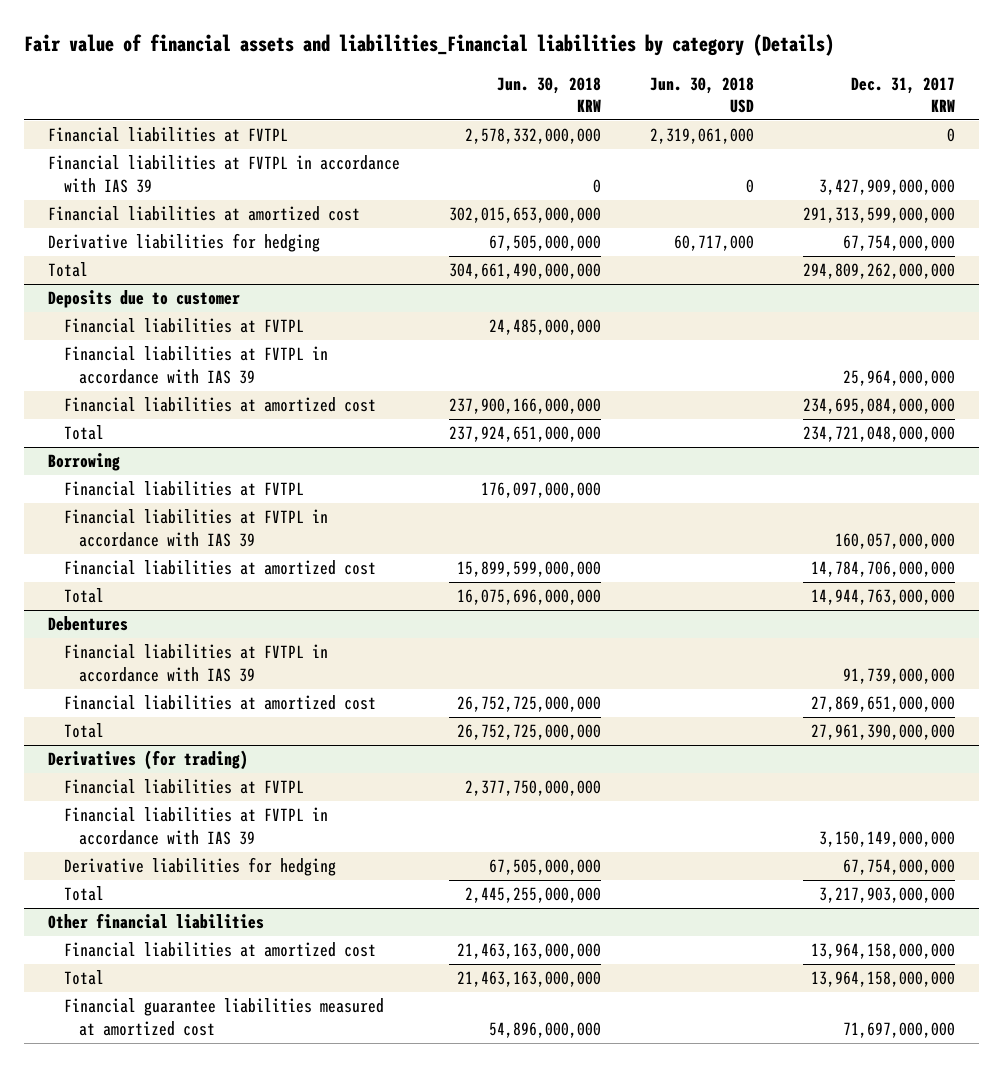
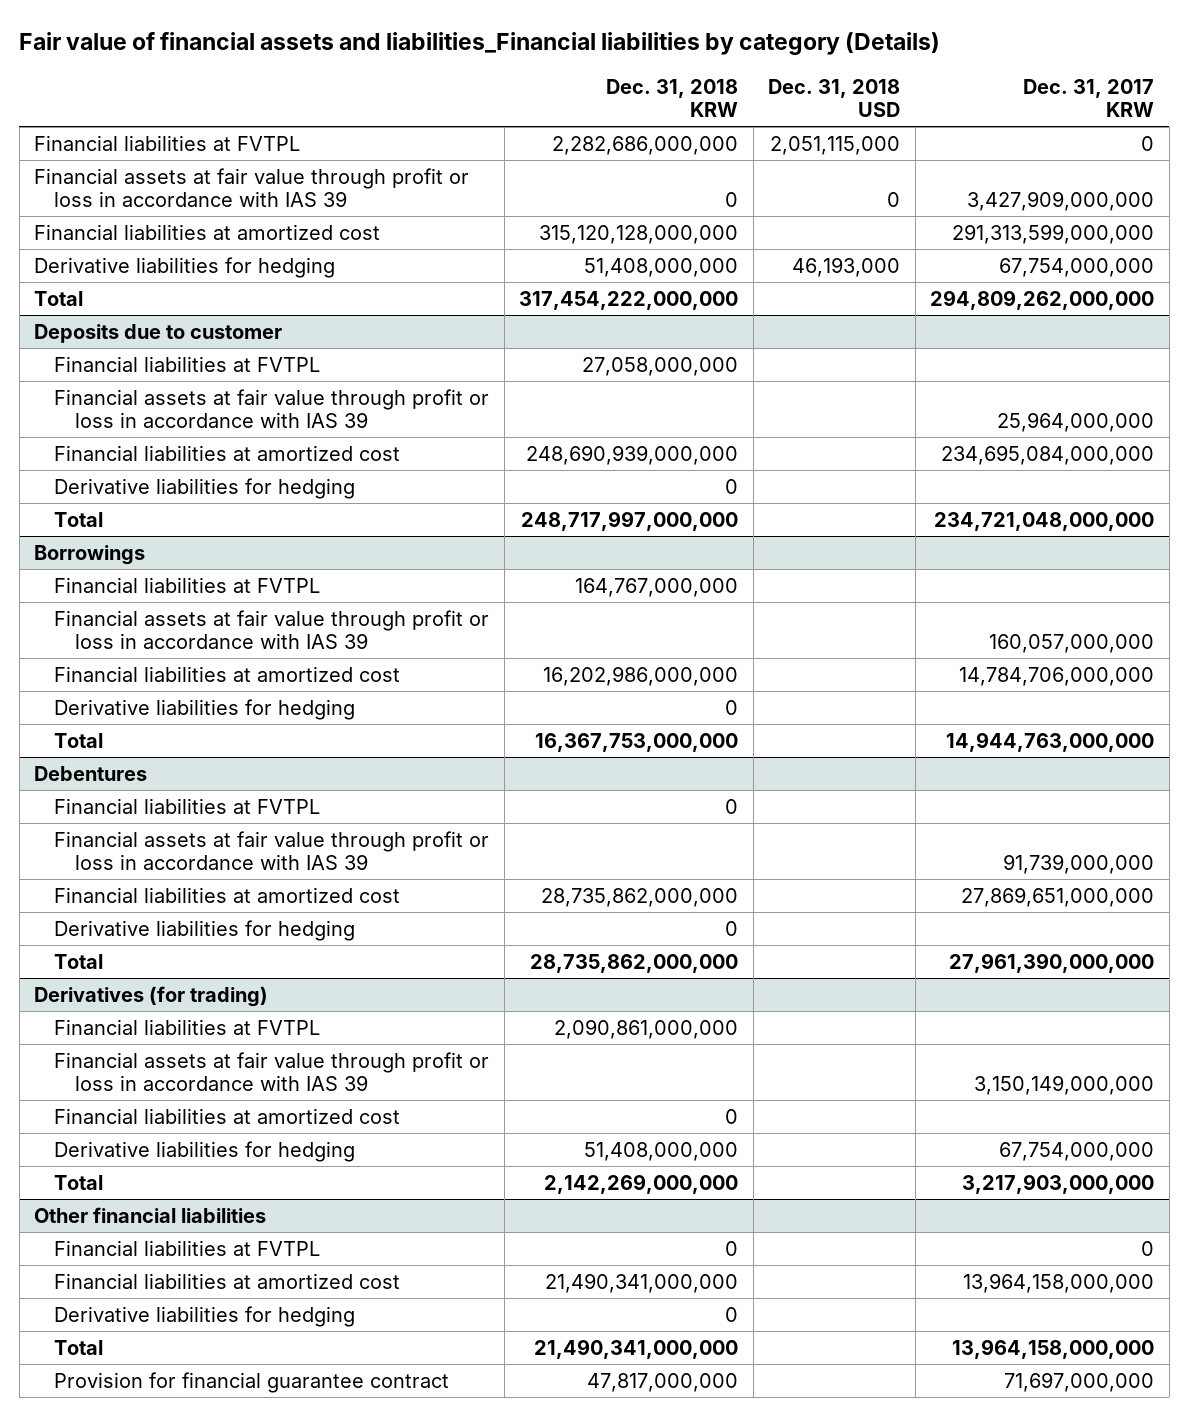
[497,76,602,112] Jun. 30, 2018 KRW -> none
[650,76,755,113] Jun. 30, 2018 USD -> none
none -> [606,78,739,118] Dec. 31, 2018 KRW
none -> [768,78,901,118] Dec. 31, 2018 USD
[48,155,401,193] Financial liabilities at FVTPL in accordance with IAS 39 -> [34,167,470,208] Financial assets at fair value through profit or loss in accordance with IAS 39
[63,346,328,384] Financial liabilities at FVTPL in accordance with IAS 39 -> [54,388,490,429] Financial assets at fair value through profit or loss in accordance with IAS 39
none -> [54,477,356,499] Derivative liabilities for hedging
[48,453,121,472] Borrowing -> [34,544,146,565] Borrowings
[63,509,328,547] Financial liabilities at FVTPL in accordance with IAS 39 -> [54,609,490,650] Financial assets at fair value through profit or loss in accordance with IAS 39
none -> [54,698,356,720] Derivative liabilities for hedging
none -> [54,797,321,814] Financial liabilities at FVTPL
[63,644,328,682] Financial liabilities at FVTPL in accordance with IAS 39 -> [54,830,490,871] Financial assets at fair value through profit or loss in accordance with IAS 39
none -> [54,919,356,941] Derivative liabilities for hedging
[63,807,328,845] Financial liabilities at FVTPL in accordance with IAS 39 -> [54,1051,490,1092] Financial assets at fair value through profit or loss in accordance with IAS 39
none -> [54,1107,401,1124] Financial liabilities at amortized cost
none -> [54,1239,321,1256] Financial liabilities at FVTPL
none -> [54,1305,356,1327] Derivative liabilities for hedging
[63,998,384,1036] Financial guarantee liabilities measured at amortized cost -> [54,1371,450,1393] Provision for financial guarantee contract

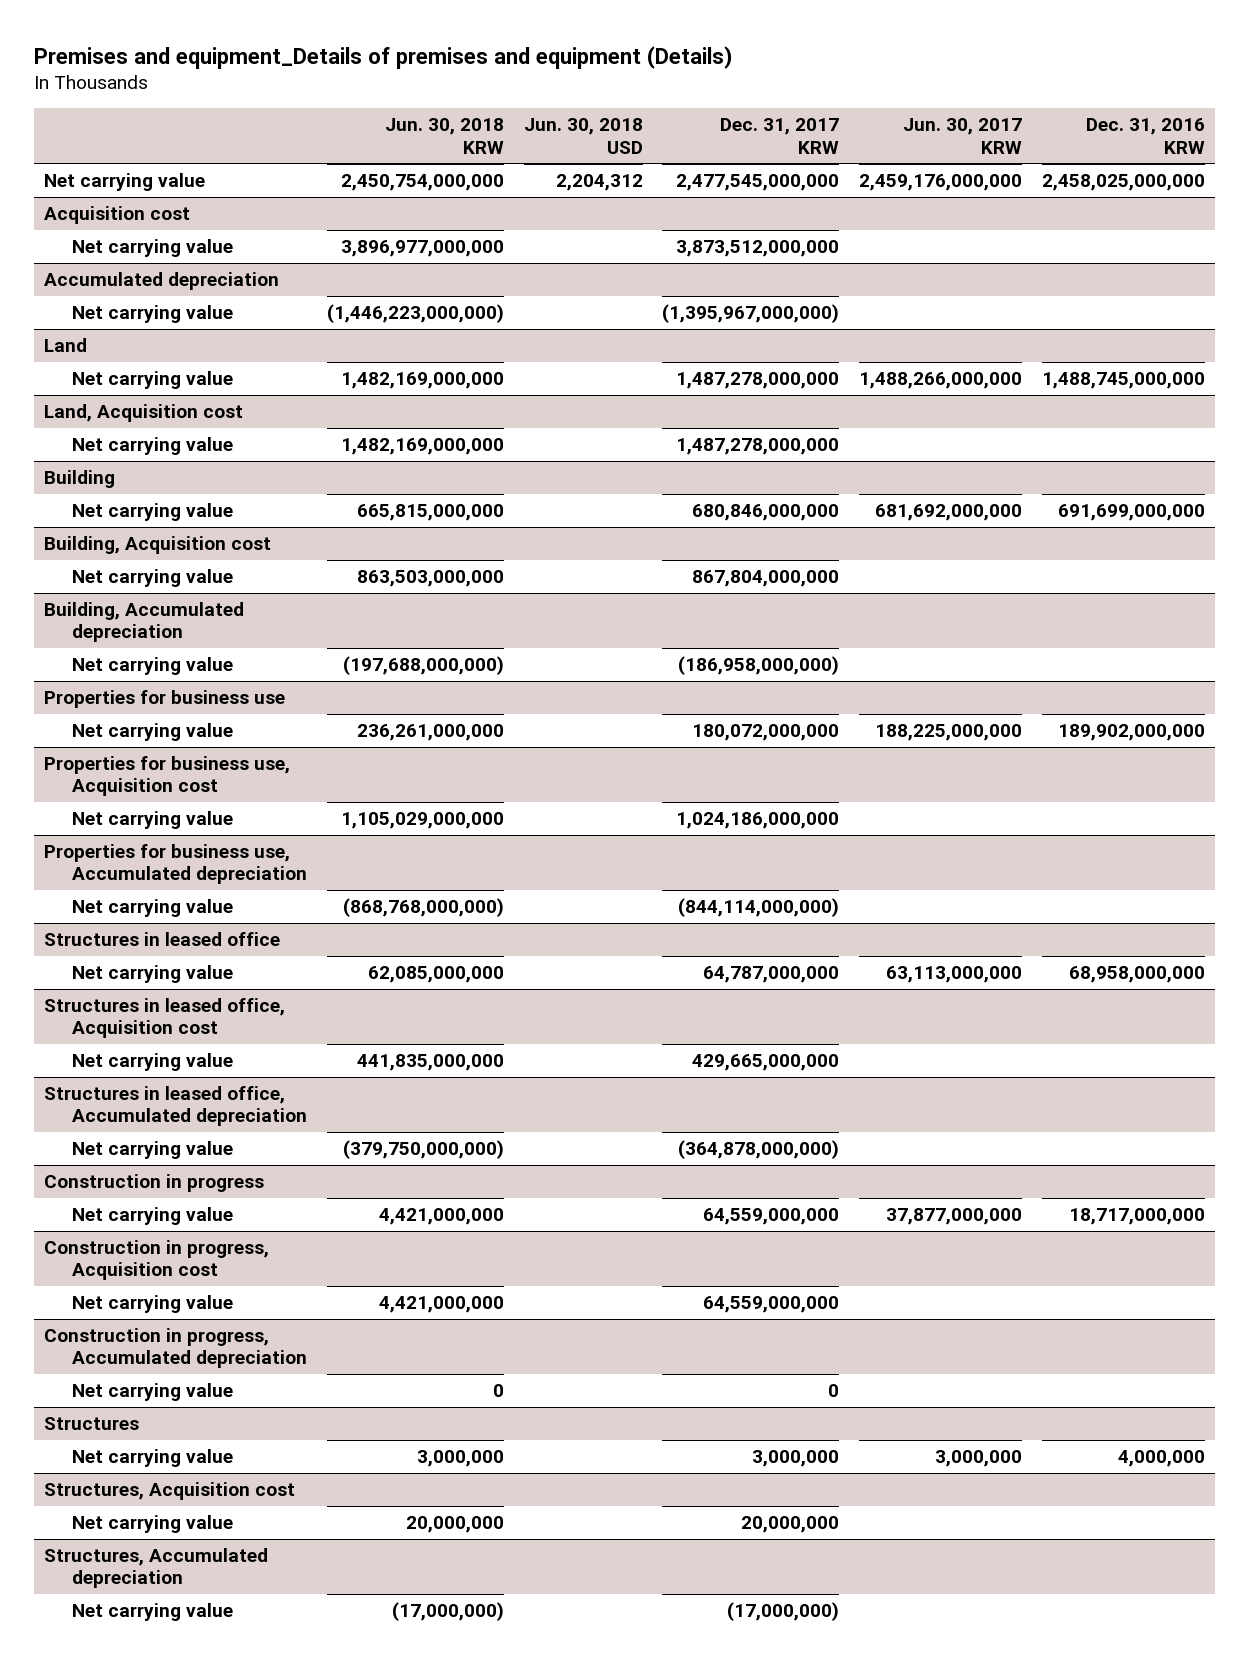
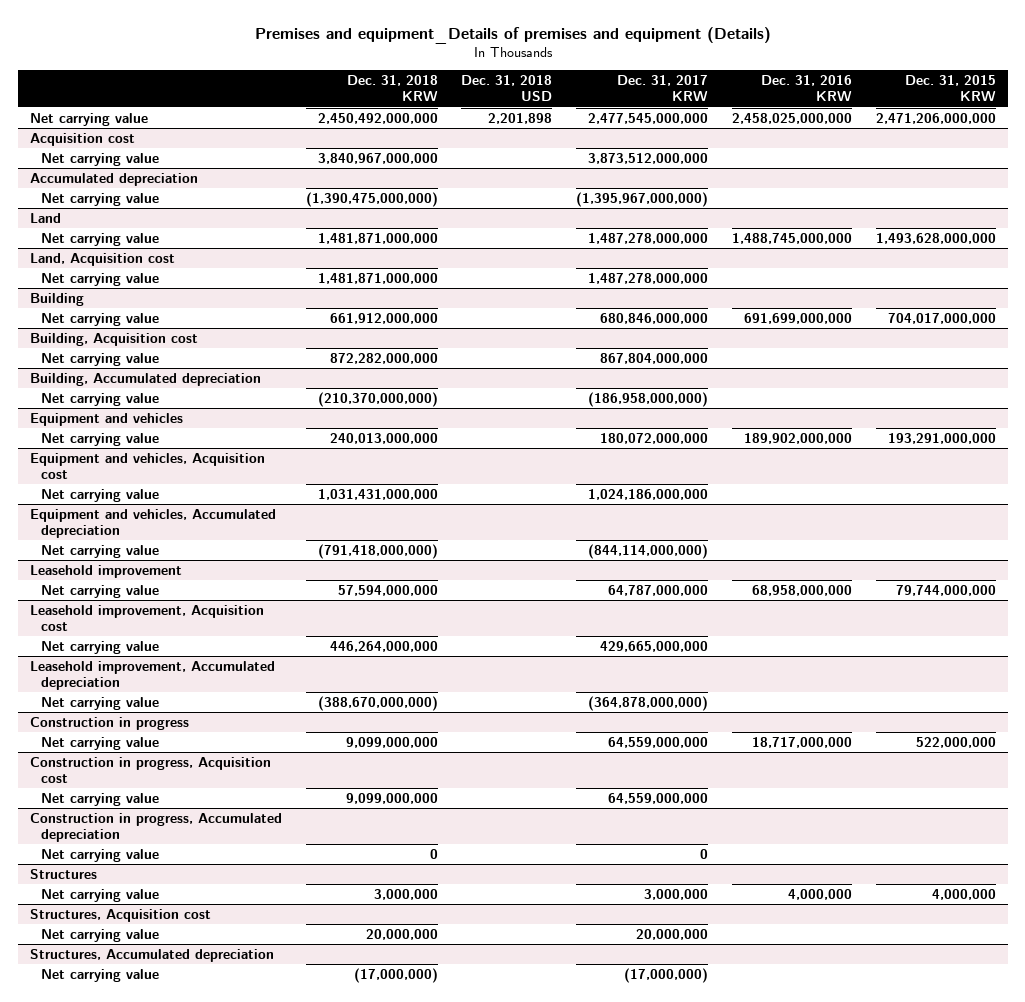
[384,118,504,154] Jun. 30, 2018 KRW -> none
[523,118,643,154] Jun. 30, 2018 USD -> none
[903,118,1023,154] Jun. 30, 2017 KRW -> none
none -> [346,75,438,102] Dec. 31, 2018 KRW
none -> [461,75,553,102] Dec. 31, 2018 USD
none -> [904,75,996,102] Dec. 31, 2015 KRW
[44,690,286,709] Properties for business use -> [29,412,183,426] Equipment and vehicles
[44,756,291,797] Properties for business use, Acquisition cost -> none
none -> [29,452,265,480] Equipment and vehicles, Acquisition cost
[44,844,308,885] Properties for business use, Accumulated depreciation -> none
none -> [29,508,276,539] Equipment and vehicles, Accumulated depreciation
[44,932,281,947] Structures in leased office -> [29,564,182,578] Leasehold improvement
[44,998,286,1039] Structures in leased office, Acquisition cost -> none
none -> [29,604,264,632] Leasehold improvement, Acquisition cost
[44,1086,308,1127] Structures in leased office, Accumulated depreciation -> none
none -> [29,660,275,691] Leasehold improvement, Accumulated depreciation

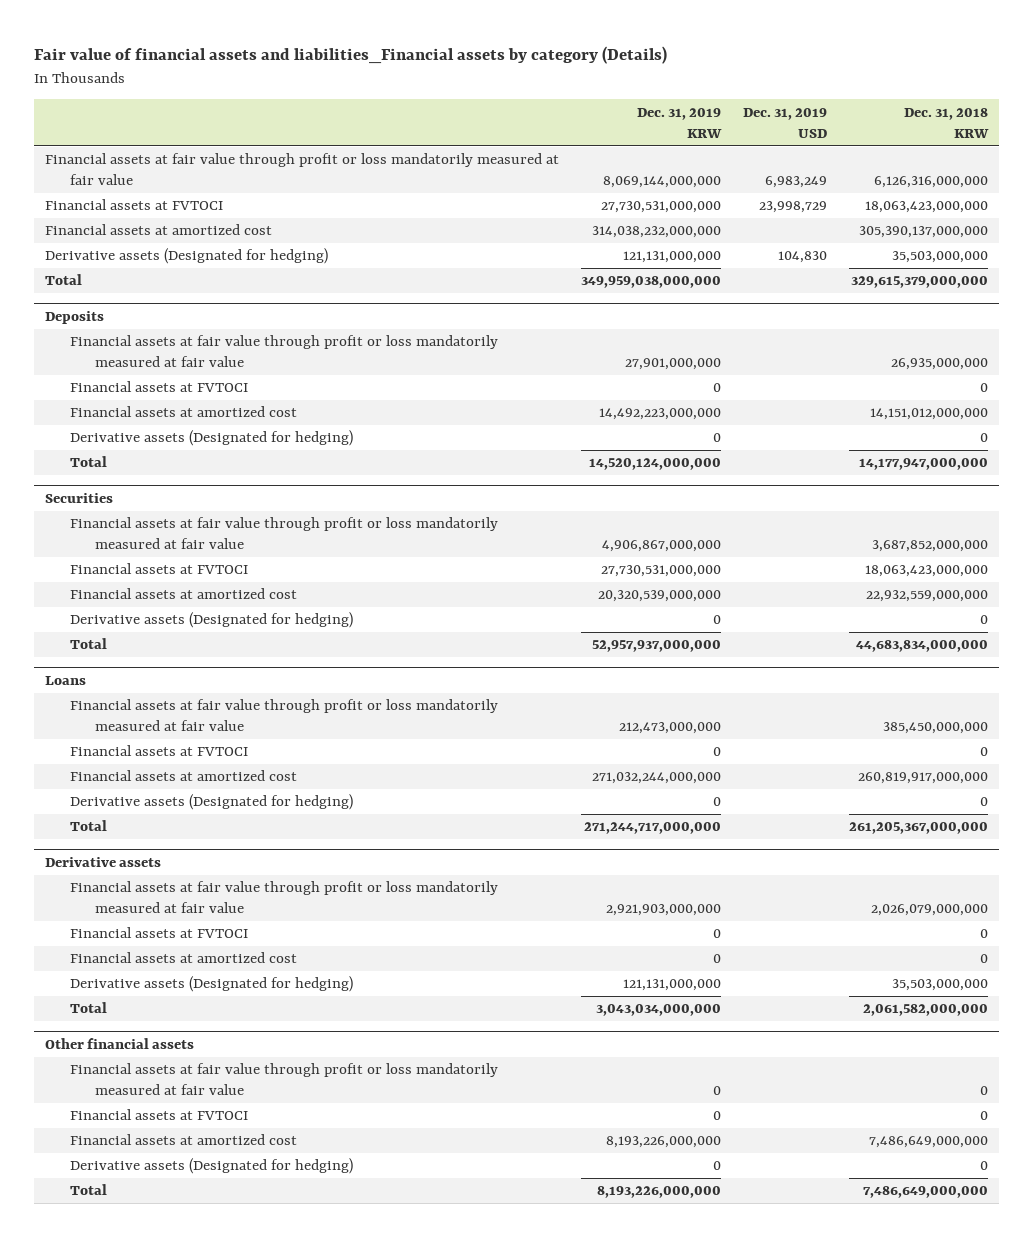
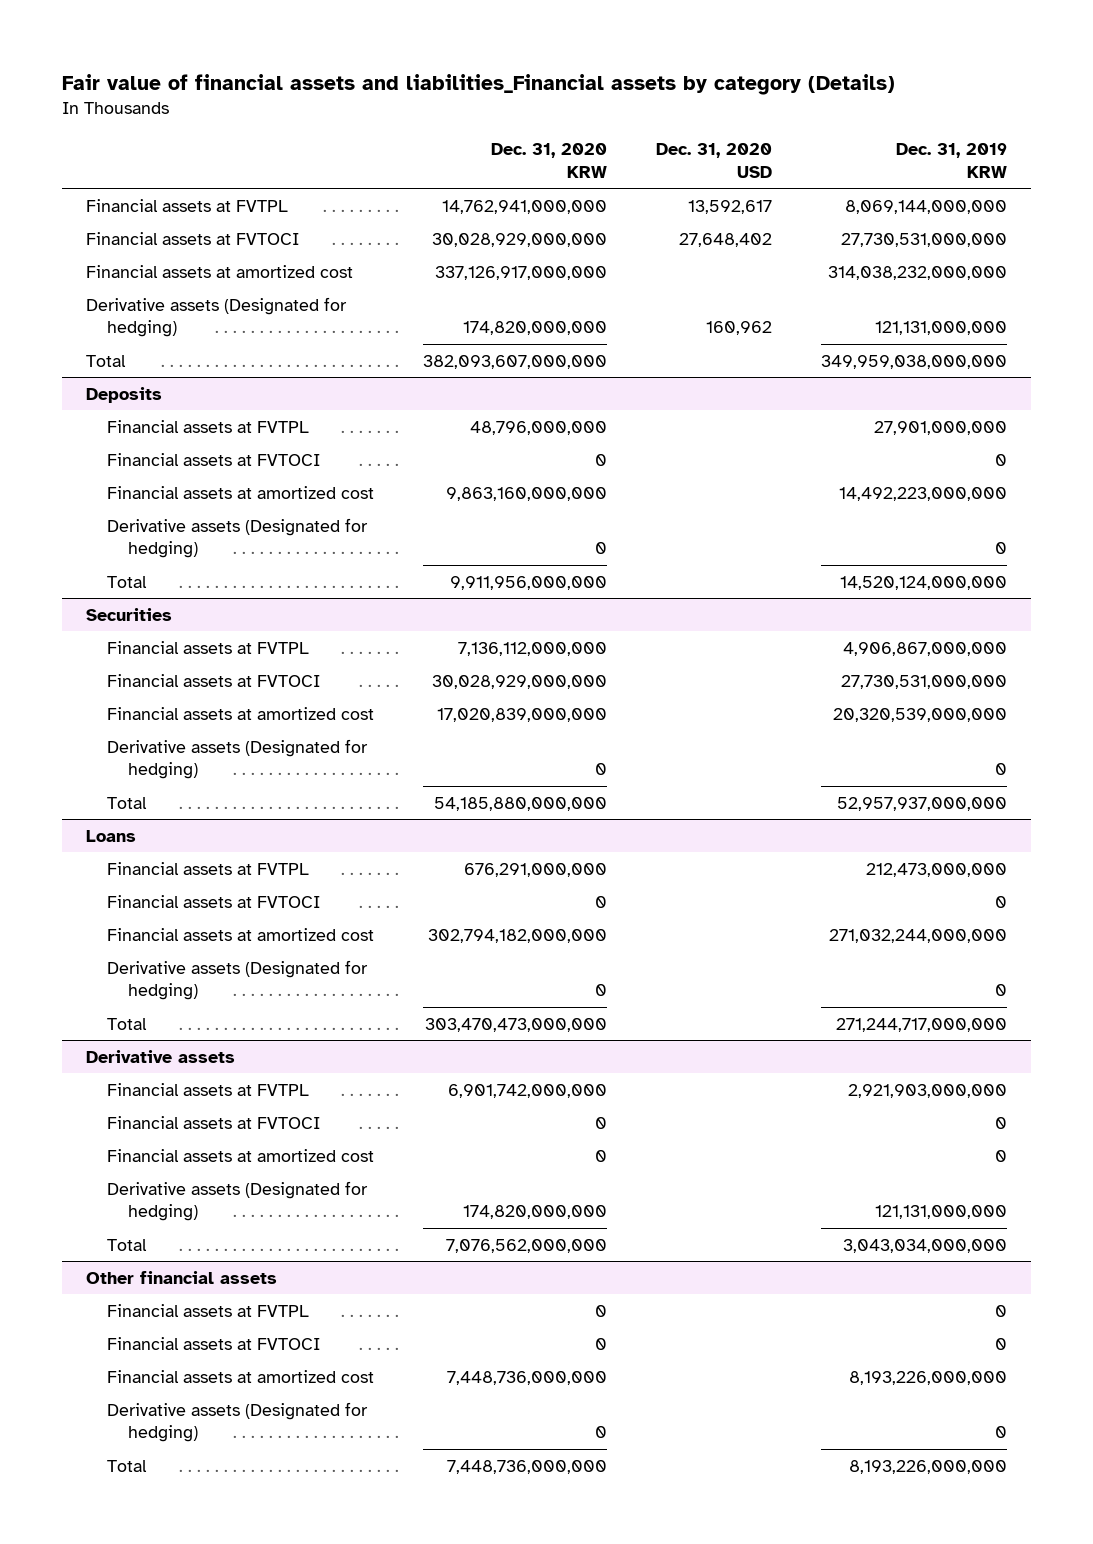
[743,107,828,138] Dec. 31, 2019 USD -> none
[904,107,990,138] Dec. 31, 2018 KRW -> none
none -> [491,143,608,178] Dec. 31, 2020 KRW
none -> [655,143,772,178] Dec. 31, 2020 USD
[45,153,560,186] Financial assets at fair value through profit or loss mandatorily measured at fair value -> [86,198,289,212] Financial assets at FVTPL
[70,335,499,368] Financial assets at fair value through profit or loss mandatorily measured at fair value -> [107,419,310,433] Financial assets at FVTPL
[70,517,499,550] Financial assets at fair value through profit or loss mandatorily measured at fair value -> [107,640,310,654] Financial assets at FVTPL
[70,699,499,732] Financial assets at fair value through profit or loss mandatorily measured at fair value -> [107,861,310,875] Financial assets at FVTPL
[70,881,499,914] Financial assets at fair value through profit or loss mandatorily measured at fair value -> [107,1082,310,1096] Financial assets at FVTPL
[70,1063,499,1096] Financial assets at fair value through profit or loss mandatorily measured at fair value -> [107,1303,310,1317] Financial assets at FVTPL

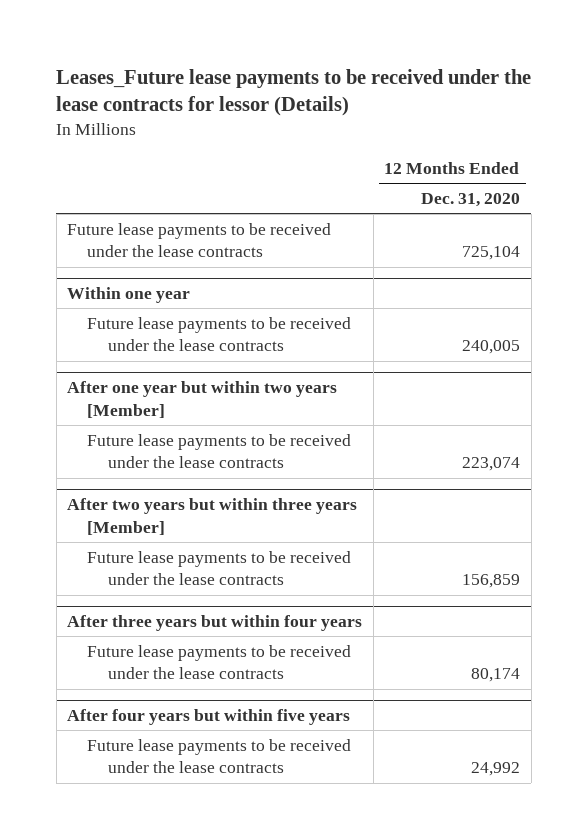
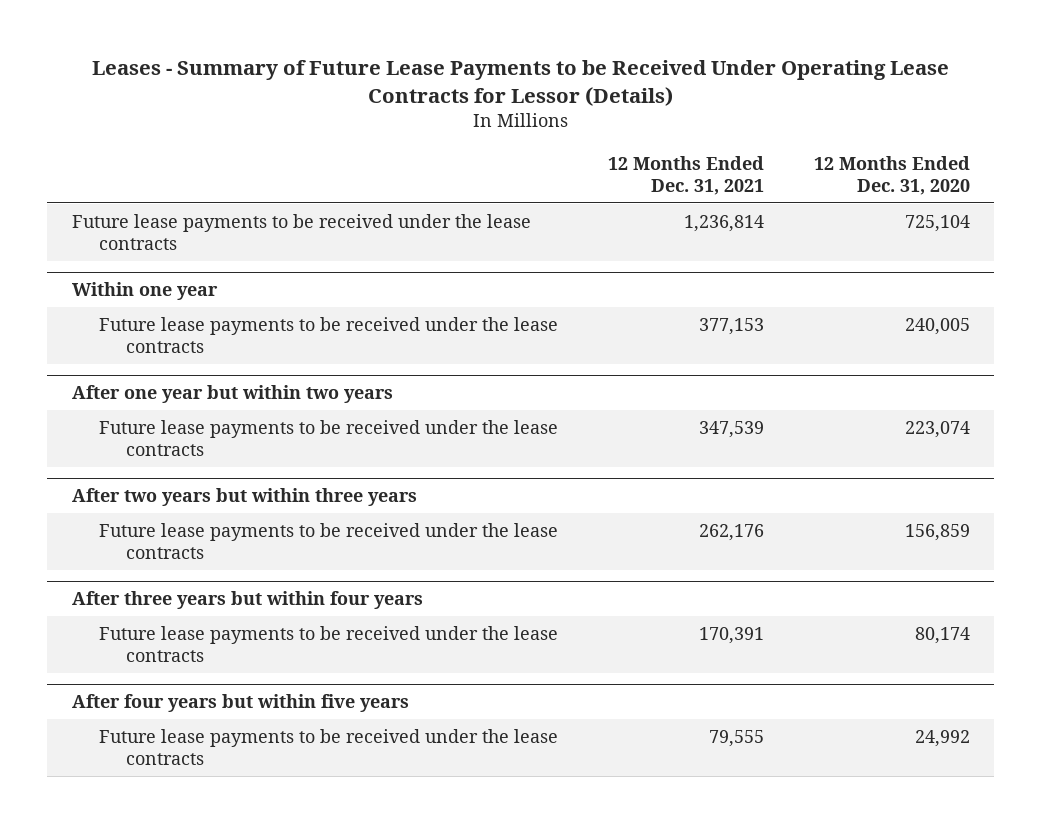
[56,68,532,117] Leases_Future lease payments to be received under the lease contracts for lessor (Details) -> [91,60,949,107] Leases - Summary of Future Lease Payments to be Received Under Operating Lease Contracts for Lessor (Details)
none -> [607,155,764,195] 12 Months Ended Dec. 31, 2021
[67,381,338,418] After one year but within two years [Member] -> [72,385,394,404] After one year but within two years
[67,498,358,535] After two years but within three years [Member] -> [72,488,418,507] After two years but within three years

